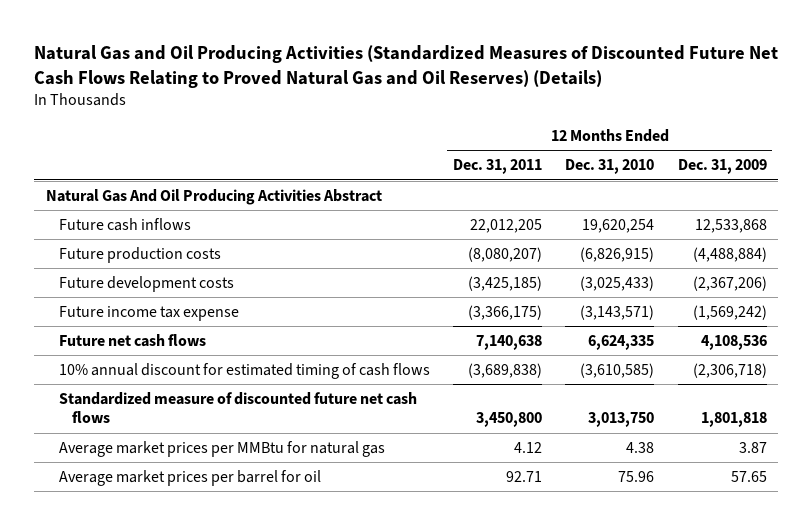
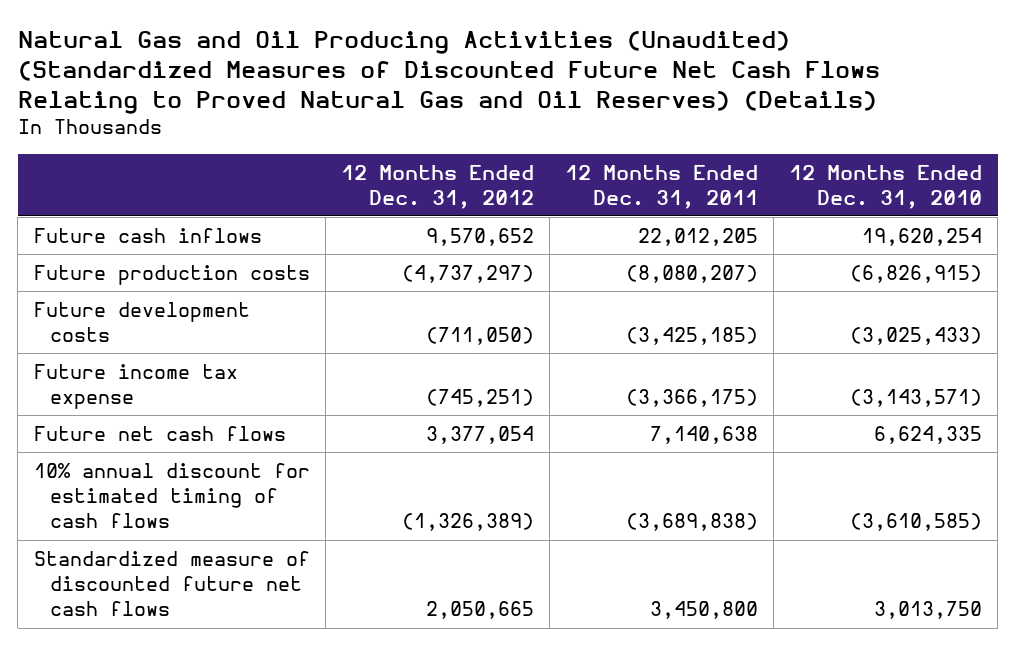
[34,44,779,88] Natural Gas and Oil Producing Activities (Standardized Measures of Discounted Future Net Cash Flows Relating to Proved Natural Gas and Oil Reserves) (Details) -> [17,30,880,115] Natural Gas and Oil Producing Activities (Unaudited) (Standardized Measures of Discounted Future Net Cash Flows Relating to Proved Natural Gas and Oil Reserves) (Details)
[677,159,767,175] Dec. 31, 2009 -> none
none -> [340,164,534,209] 12 Months Ended Dec. 31, 2012
[45,188,382,205] Natural Gas And Oil Producing Activities Abstract -> none
[59,440,386,457] Average market prices per MMBtu for natural gas -> none
[59,469,322,486] Average market prices per barrel for oil -> none

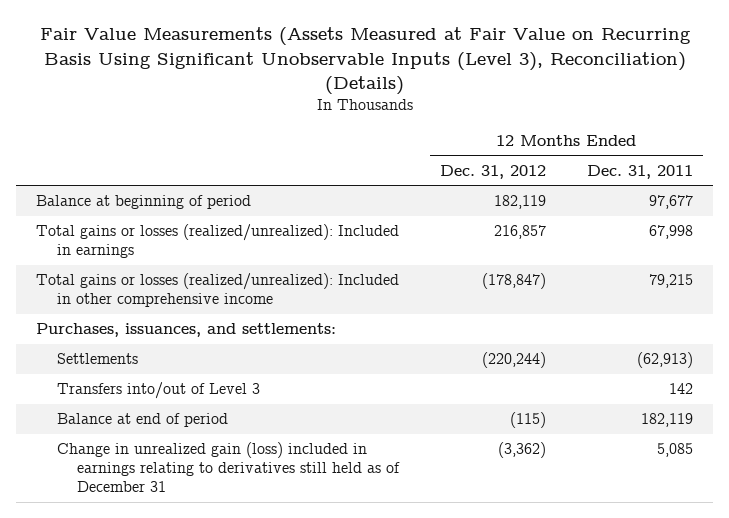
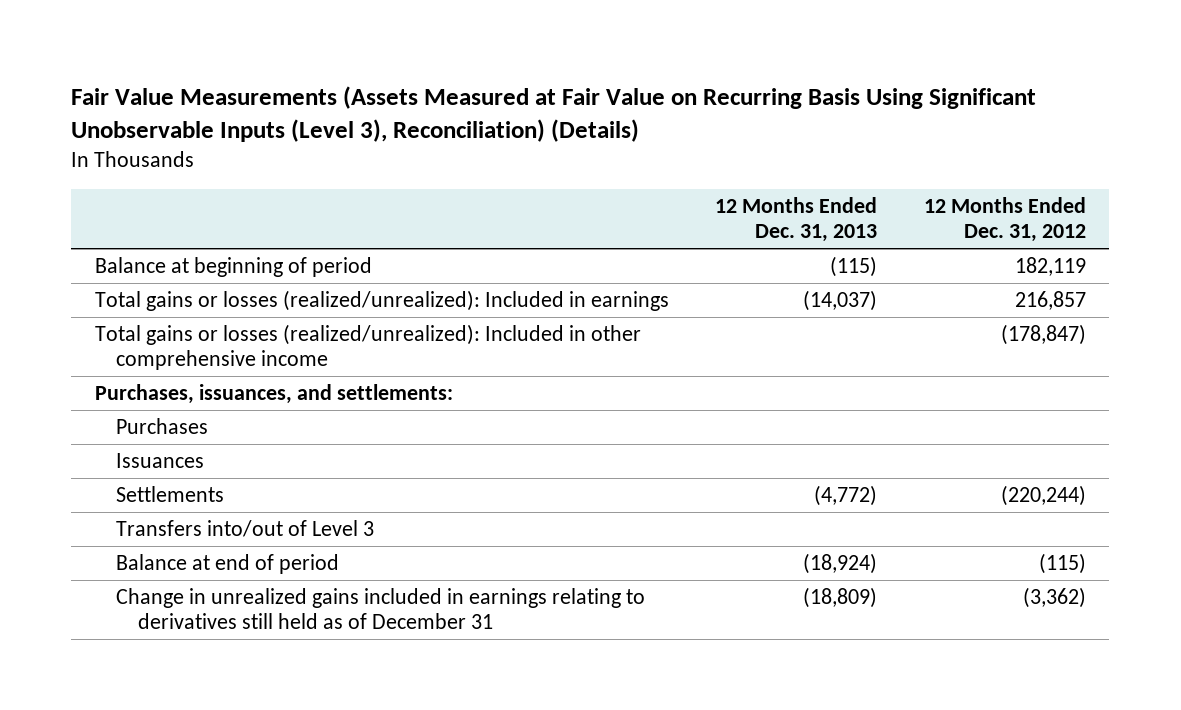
[586,164,693,179] Dec. 31, 2011 -> none
none -> [715,196,878,243] 12 Months Ended Dec. 31, 2013
none -> [116,417,209,434] Purchases
none -> [116,452,205,468] Issuances
[56,442,400,493] Change in unrealized gain (loss) included in earnings relating to derivatives still held as of December 31 -> [116,587,646,630] Change in unrealized gains included in earnings relating to derivatives still held as of December 31

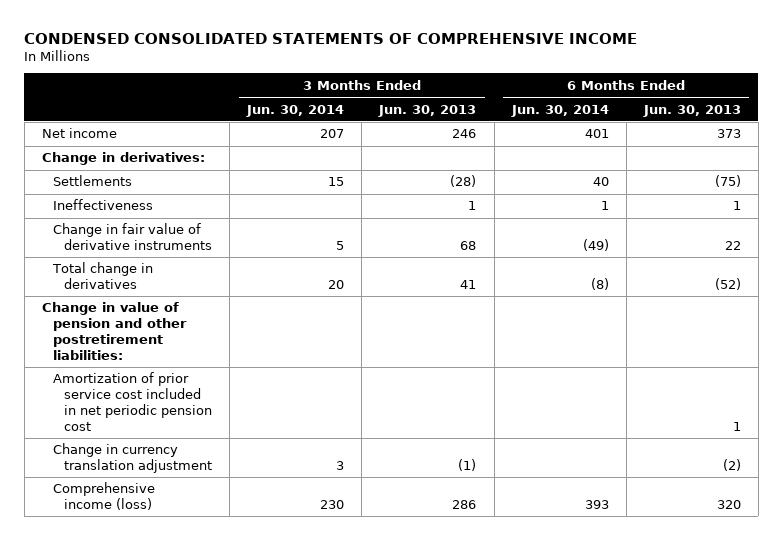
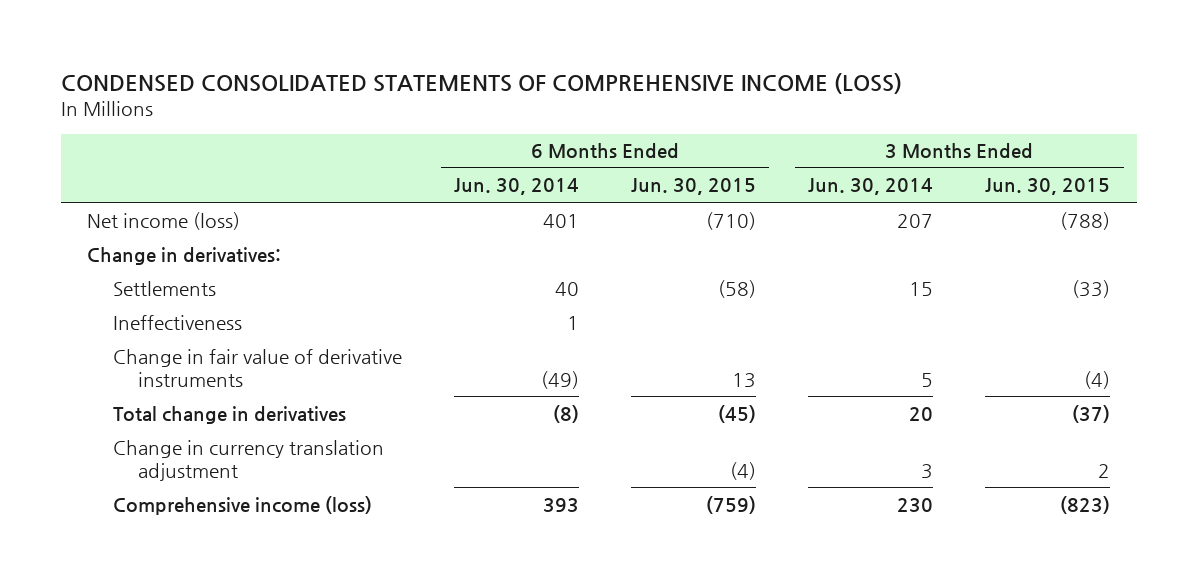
[24,32,638,44] CONDENSED CONSOLIDATED STATEMENTS OF COMPREHENSIVE INCOME -> [61,73,903,95] CONDENSED CONSOLIDATED STATEMENTS OF COMPREHENSIVE INCOME (LOSS)
[378,104,477,117] Jun. 30, 2013 -> none
[642,104,741,117] Jun. 30, 2013 -> none
none -> [631,178,757,196] Jun. 30, 2015
none -> [985,178,1111,196] Jun. 30, 2015
[41,128,117,139] Net income -> [87,211,241,230] Net income (loss)
[41,302,187,360] Change in value of pension and other postretirement liabilities: -> none
[52,372,213,431] Amortization of prior service cost included in net periodic pension cost -> none

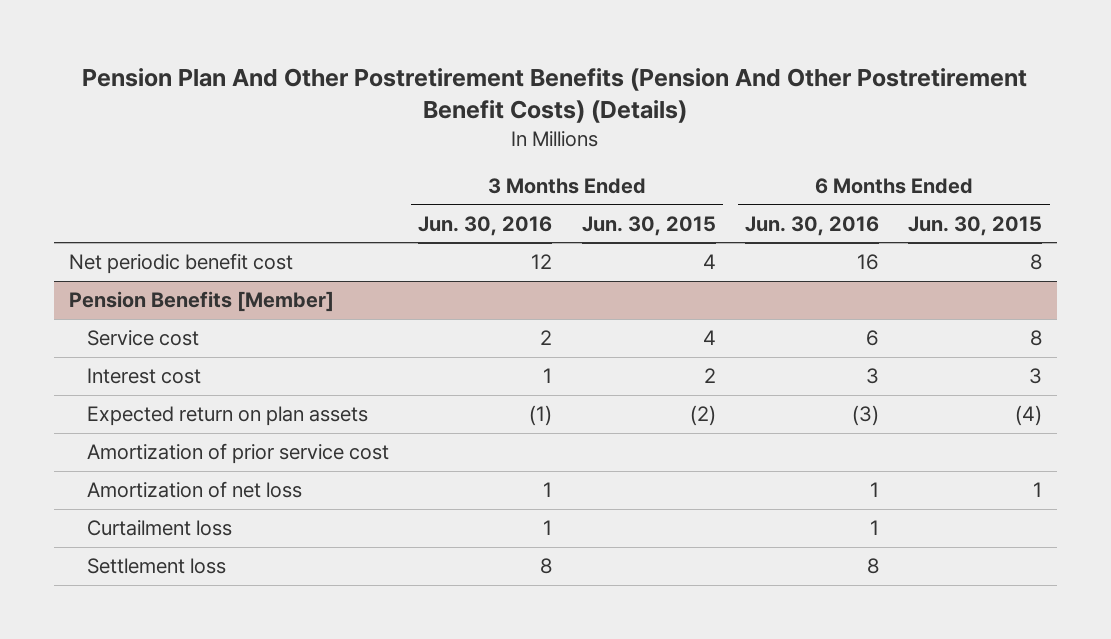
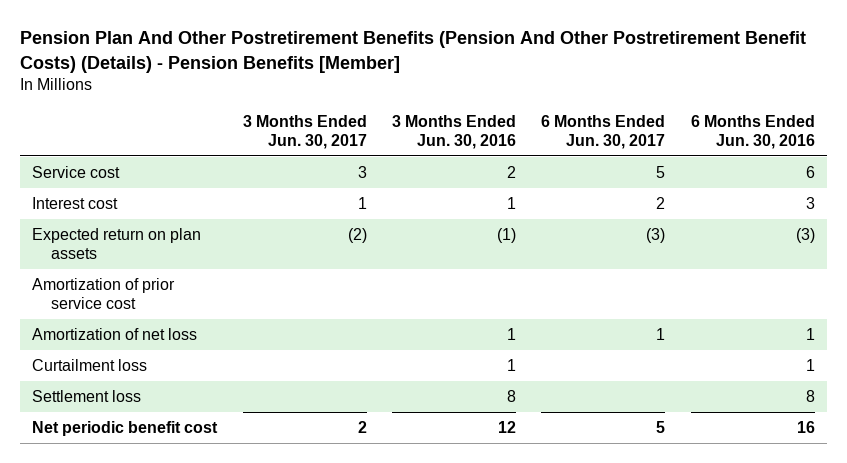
[82,68,1028,124] Pension Plan And Other Postretirement Benefits (Pension And Other Postretirement Benefit Costs) (Details) -> [19,31,806,73] Pension Plan And Other Postretirement Benefits (Pension And Other Postretirement Benefit Costs) (Details) - Pension Benefits [Member]
[581,215,716,236] Jun. 30, 2015 -> none
[908,215,1043,236] Jun. 30, 2015 -> none
none -> [242,114,367,149] 3 Months Ended Jun. 30, 2017
none -> [541,114,666,149] 6 Months Ended Jun. 30, 2017
[68,291,334,313] Pension Benefits [Member] -> none
[68,253,293,275] Net periodic benefit cost -> [32,420,219,436] Net periodic benefit cost

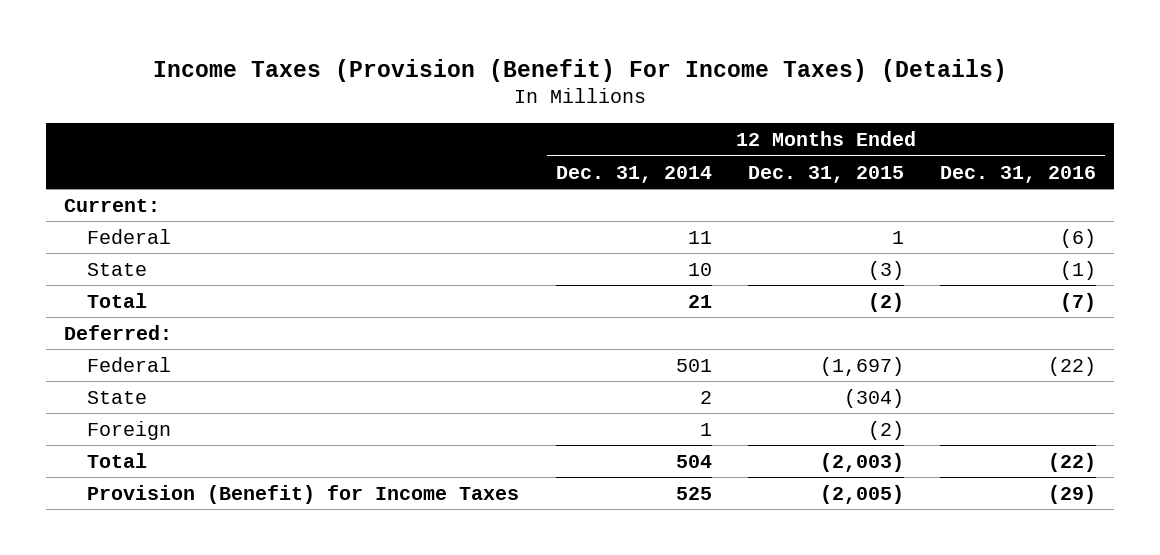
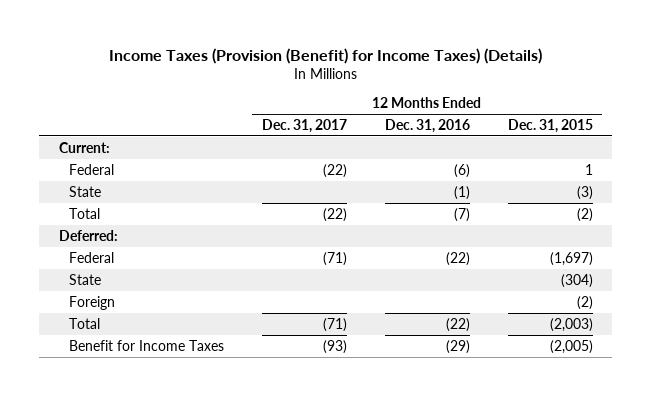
[152,58,1007,82] Income Taxes (Provision (Benefit) For Income Taxes) (Details) -> [108,47,542,64] Income Taxes (Provision (Benefit) for Income Taxes) (Details)
[555,165,712,183] Dec. 31, 2014 -> none
none -> [261,118,347,133] Dec. 31, 2017
[87,484,520,504] Provision (Benefit) for Income Taxes -> [68,339,224,351] Benefit for Income Taxes

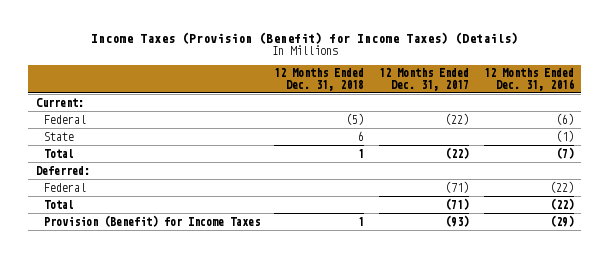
[507,118,593,133] Dec. 31, 2015 -> none
none -> [274,68,365,91] 12 Months Ended Dec. 31, 2018
[68,273,101,285] State -> none
[68,295,115,310] Foreign -> none
[68,339,224,351] Benefit for Income Taxes -> [43,214,260,227] Provision (Benefit) for Income Taxes

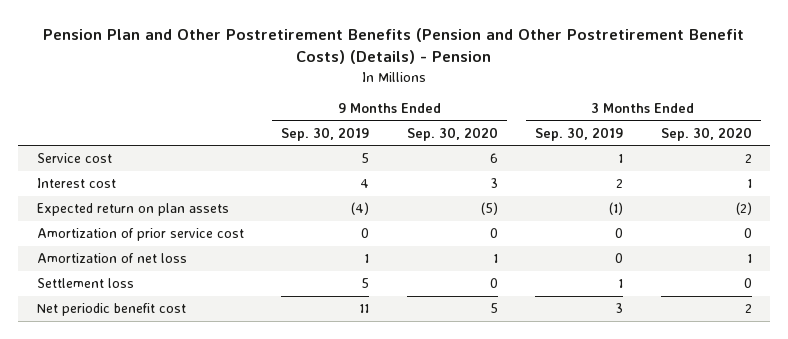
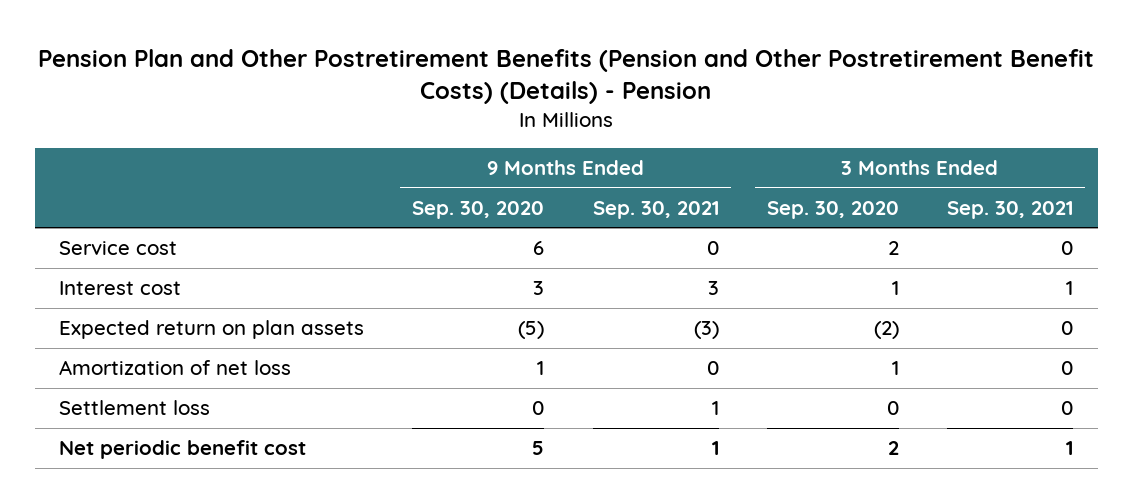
[281,126,370,141] Sep. 30, 2019 -> none
[535,126,624,141] Sep. 30, 2019 -> none
none -> [592,200,719,219] Sep. 30, 2021
none -> [947,200,1074,219] Sep. 30, 2021
[36,228,244,242] Amortization of prior service cost -> none

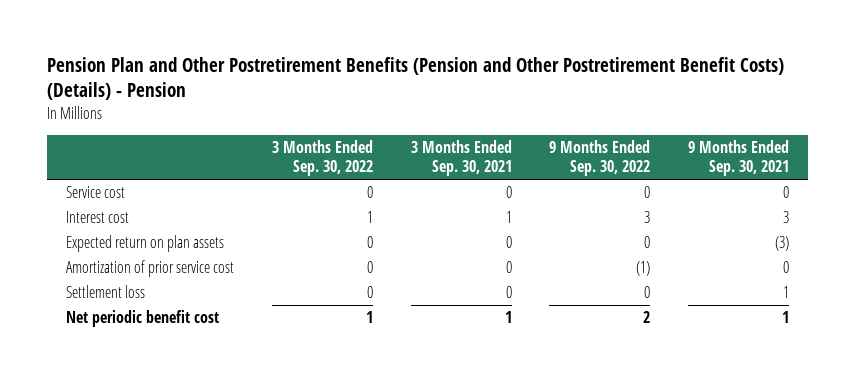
[412,200,545,219] Sep. 30, 2020 -> none
[767,200,900,219] Sep. 30, 2020 -> none
none -> [271,139,373,177] 3 Months Ended Sep. 30, 2022
none -> [549,139,651,177] 9 Months Ended Sep. 30, 2022
[59,360,292,376] Amortization of net loss -> none
none -> [66,260,235,278] Amortization of prior service cost

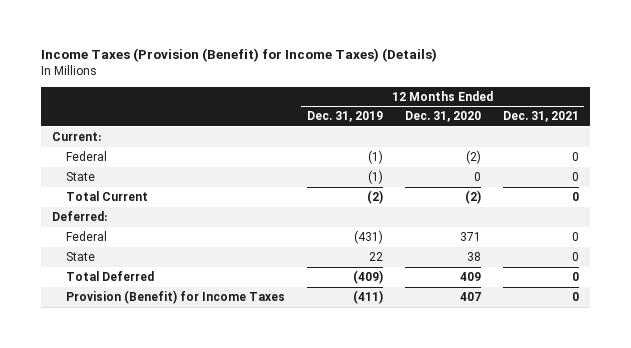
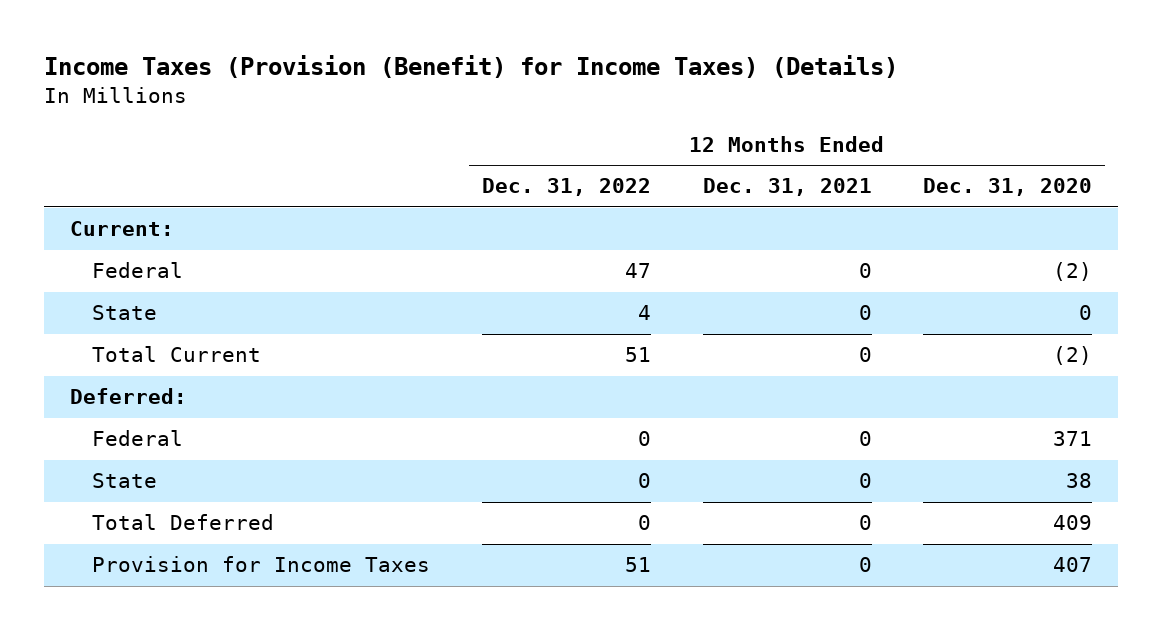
[306,111,383,123] Dec. 31, 2019 -> none
none -> [481,178,651,197] Dec. 31, 2022
[65,289,285,304] Provision (Benefit) for Income Taxes -> [92,556,431,573] Provision for Income Taxes

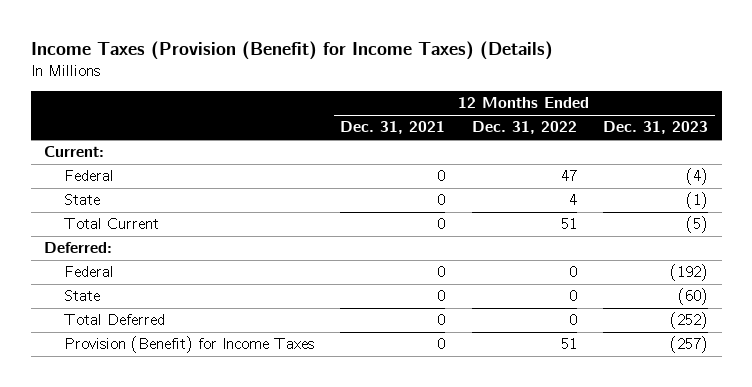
[923,178,1093,197] Dec. 31, 2020 -> none
none -> [603,121,709,135] Dec. 31, 2023
[92,556,431,573] Provision for Income Taxes -> [63,336,314,354] Provision (Benefit) for Income Taxes

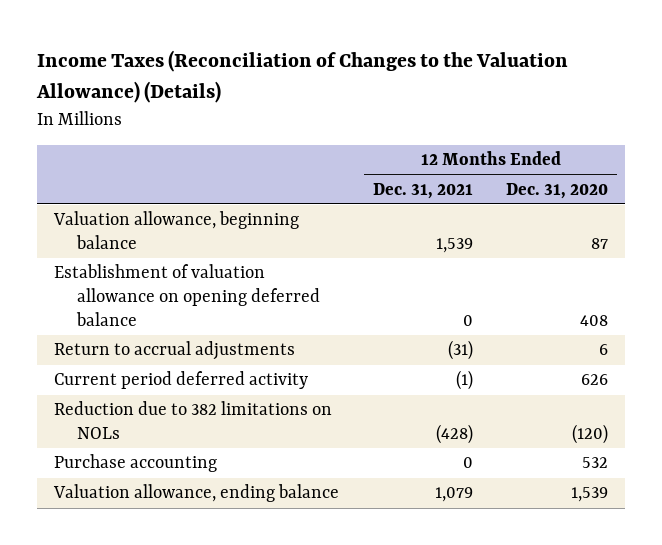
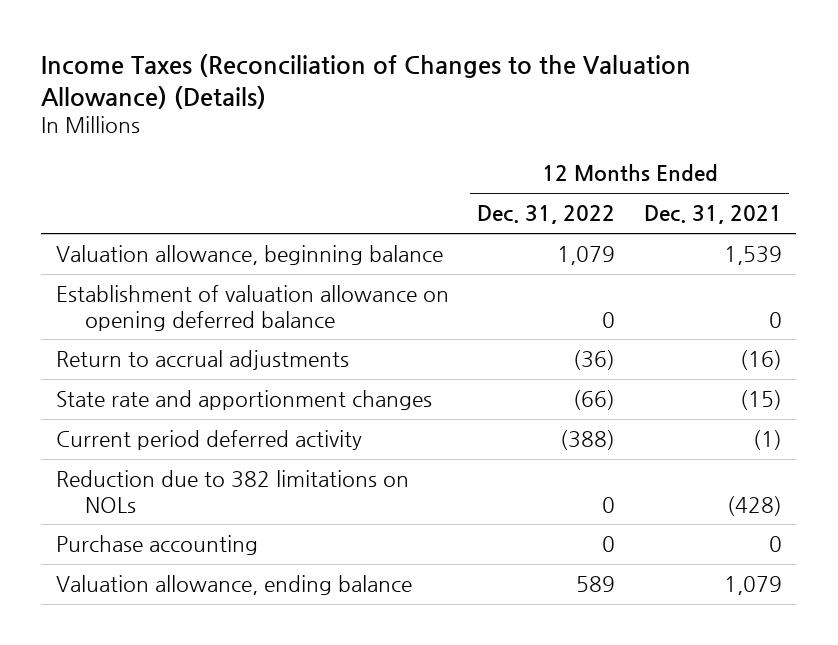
[506,182,609,199] Dec. 31, 2020 -> none
none -> [477,205,616,225] Dec. 31, 2022
[447,340,473,361] (31) -> [740,350,783,371] (16)
none -> [55,390,432,411] State rate and apportionment changes

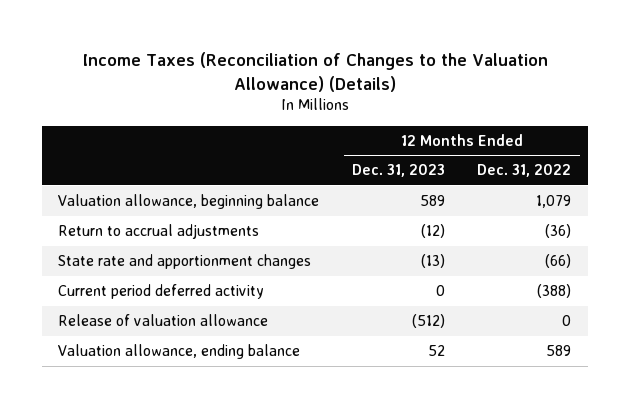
[644,205,783,225] Dec. 31, 2021 -> none
none -> [351,164,445,178] Dec. 31, 2023
[55,285,449,331] Establishment of valuation allowance on opening deferred balance -> none
[55,535,258,556] Purchase accounting -> none
[55,470,409,513] Reduction due to 382 limitations on NOLs -> [58,313,269,326] Release of valuation allowance

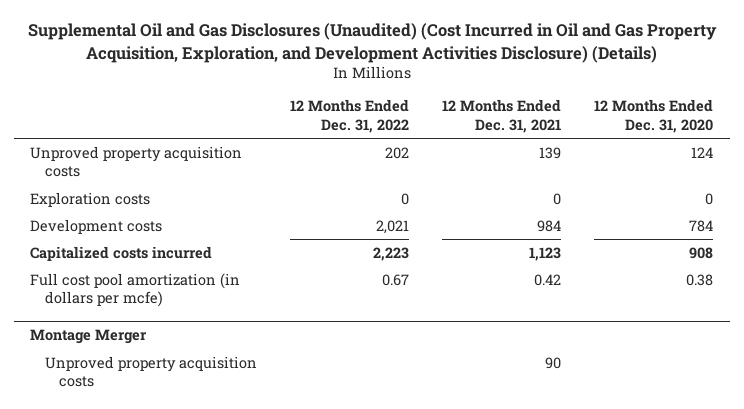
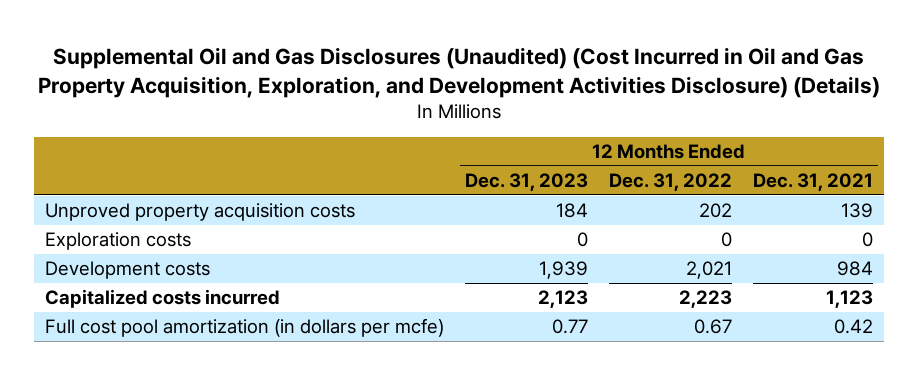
[594,99,714,133] 12 Months Ended Dec. 31, 2020 -> none
none -> [465,172,589,191] Dec. 31, 2023
[30,329,148,345] Montage Merger -> none
[44,355,257,388] Unproved property acquisition costs -> none

